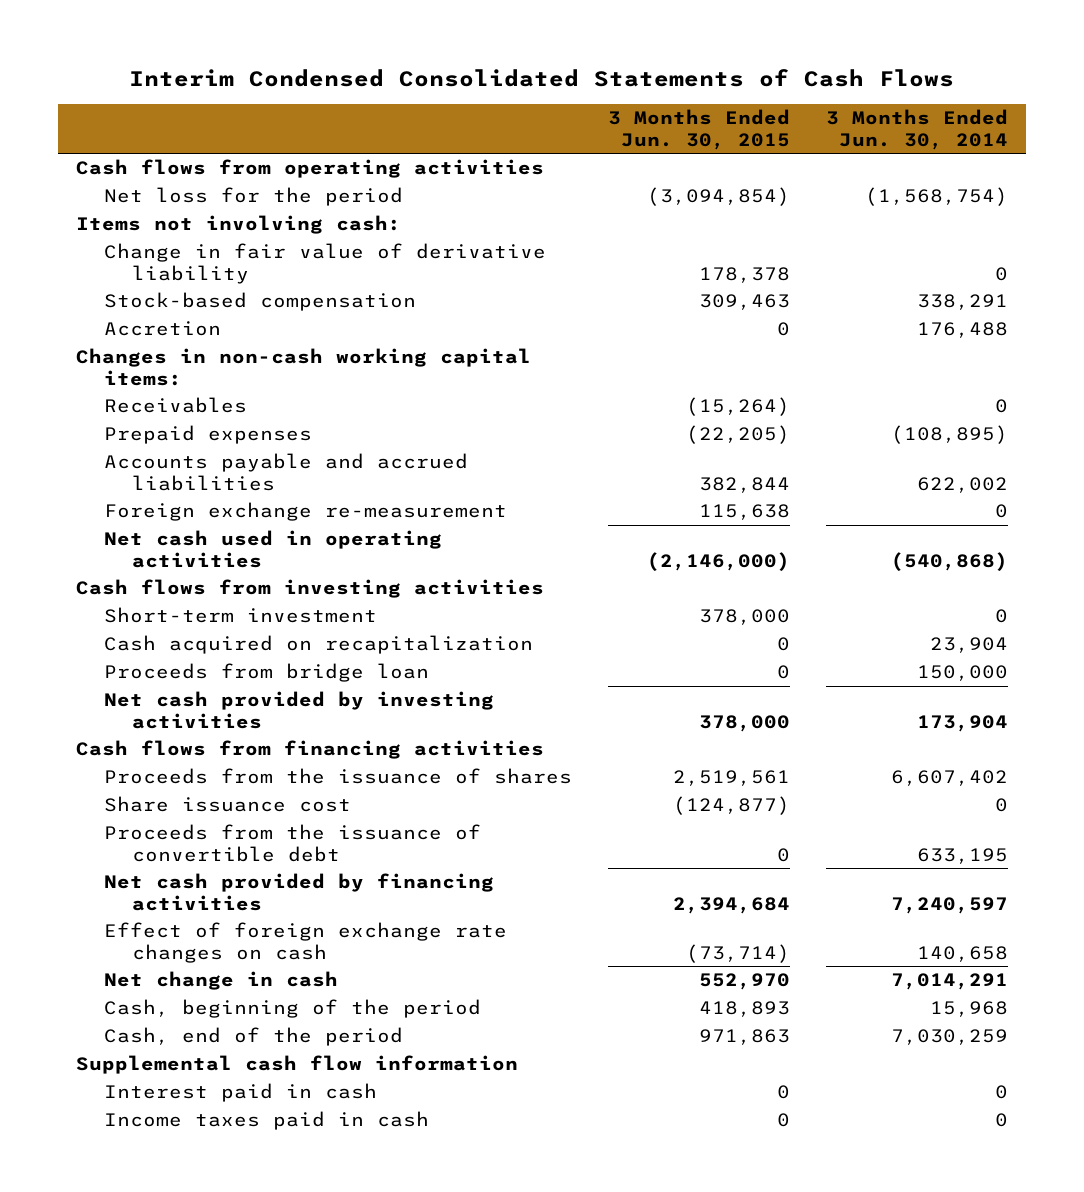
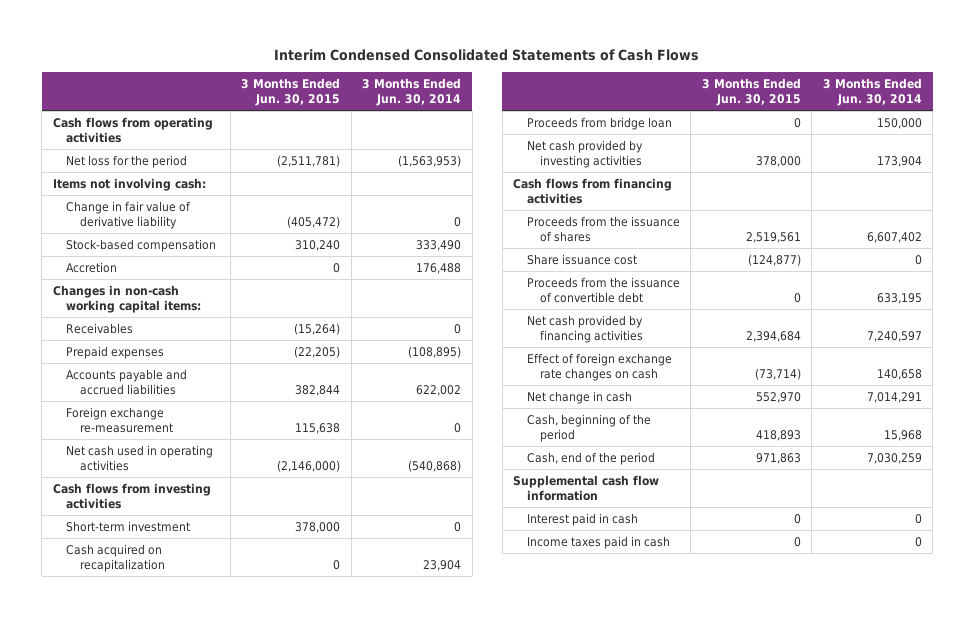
[647,187,791,207] (3,094,854) -> [277,154,341,167] (2,511,781)
[865,187,1009,207] (1,568,754) -> [398,154,462,167] (1,563,953)
[699,266,791,283] 178,378 -> [287,216,341,229] (405,472)
[699,294,791,311] 309,463 -> [295,239,341,251] 310,240
[917,294,1009,311] 338,291 -> [416,239,462,251] 333,490

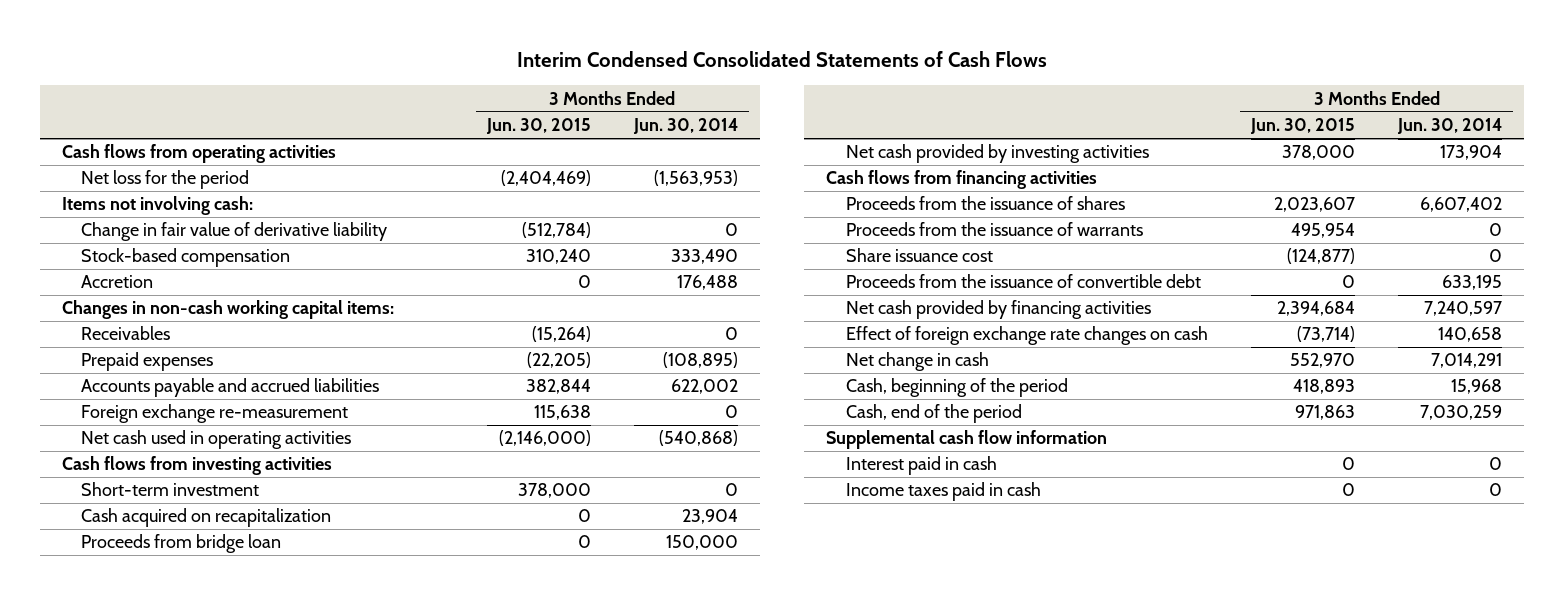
[277,154,341,167] (2,511,781) -> [500,170,591,187] (2,404,469)
[287,216,341,229] (405,472) -> [521,222,591,239] (512,784)
[745,232,801,244] 2,519,561 -> [1273,197,1355,213] 2,023,607
none -> [845,222,1143,237] Proceeds from the issuance of warrants

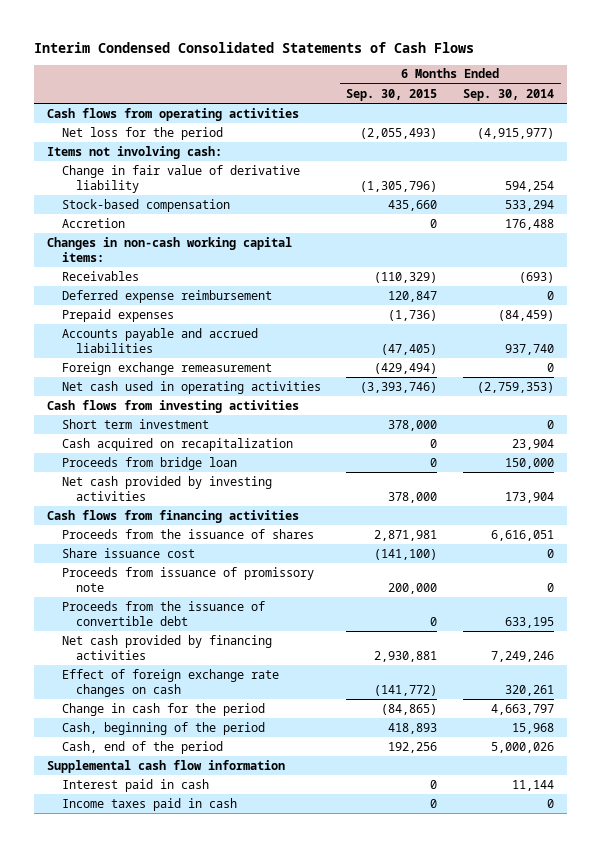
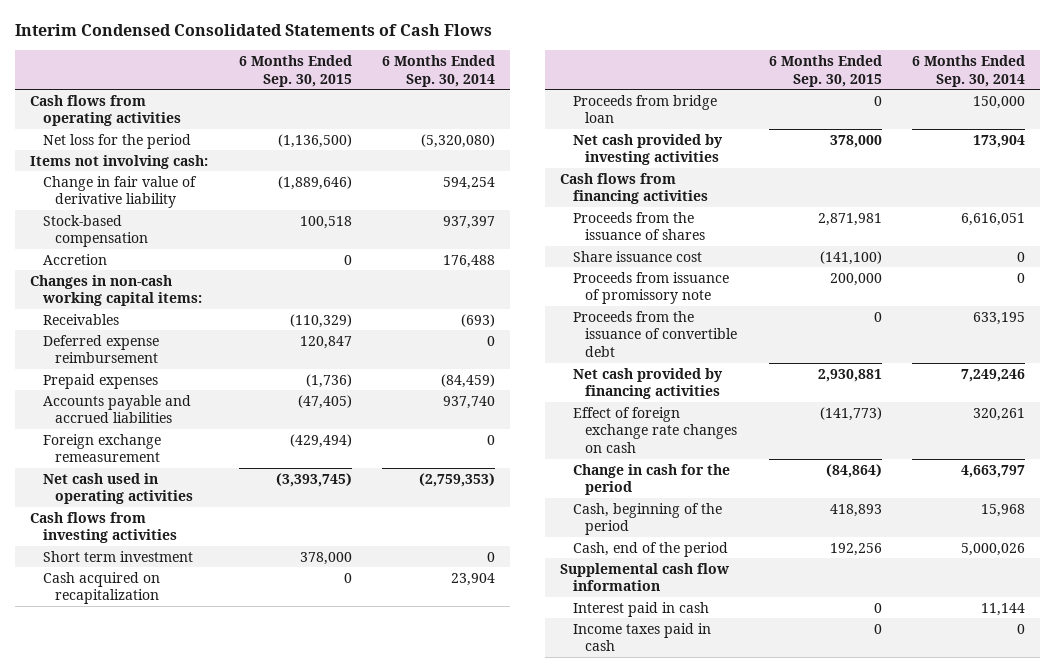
[360,127,438,139] (2,055,493) -> [277,133,352,148] (1,136,500)
[477,127,555,139] (4,915,977) -> [421,133,496,148] (5,320,080)
[360,180,438,192] (1,305,796) -> [277,175,352,190] (1,889,646)
[388,199,438,211] 435,660 -> [299,215,352,229] 100,518
[505,199,555,211] 533,294 -> [443,215,496,229] 937,397
[360,381,438,393] (3,393,746) -> [275,472,352,487] (3,393,745)
[374,684,438,696] (141,772) -> [819,406,882,421] (141,773)
[381,703,438,715] (84,865) -> [825,463,882,478] (84,864)

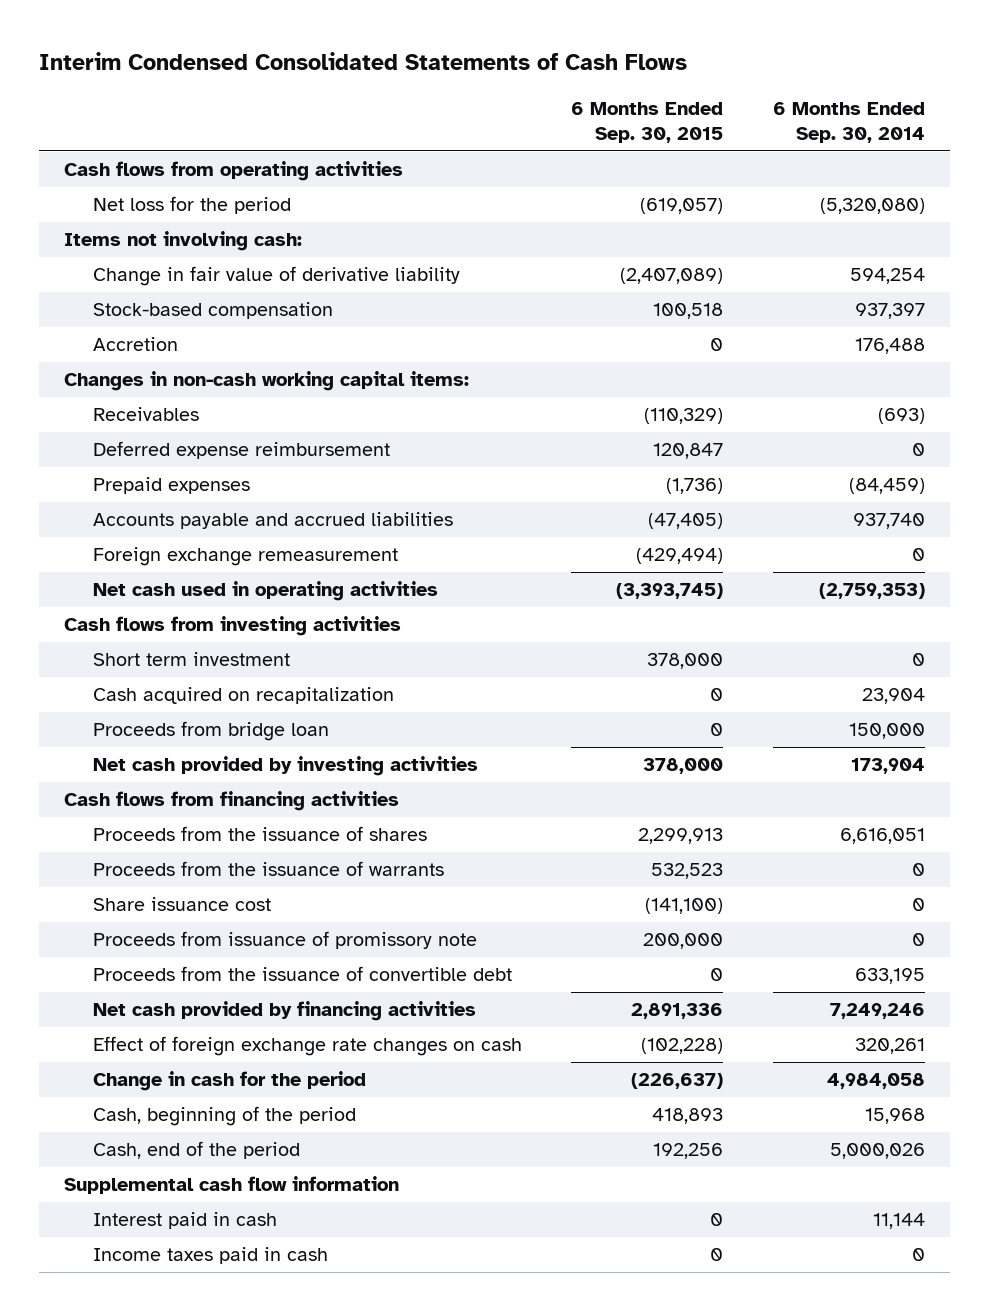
[277,133,352,148] (1,136,500) -> [640,198,724,215] (619,057)
[277,175,352,190] (1,889,646) -> [620,268,724,285] (2,407,089)
[817,212,882,226] 2,871,981 -> [638,828,724,845] 2,299,913
none -> [92,861,444,877] Proceeds from the issuance of warrants
[817,368,882,382] 2,930,881 -> [631,1003,724,1020] 2,891,336
[819,406,882,421] (141,773) -> [641,1038,724,1055] (102,228)
[825,463,882,478] (84,864) -> [631,1073,724,1090] (226,637)
[961,464,1026,478] 4,663,797 -> [826,1073,925,1090] 4,984,058

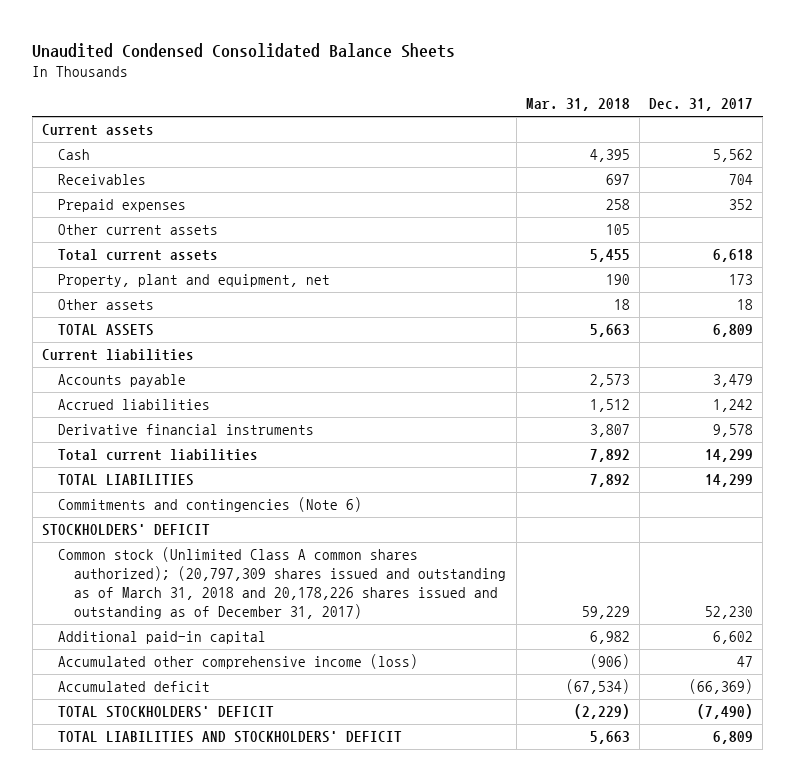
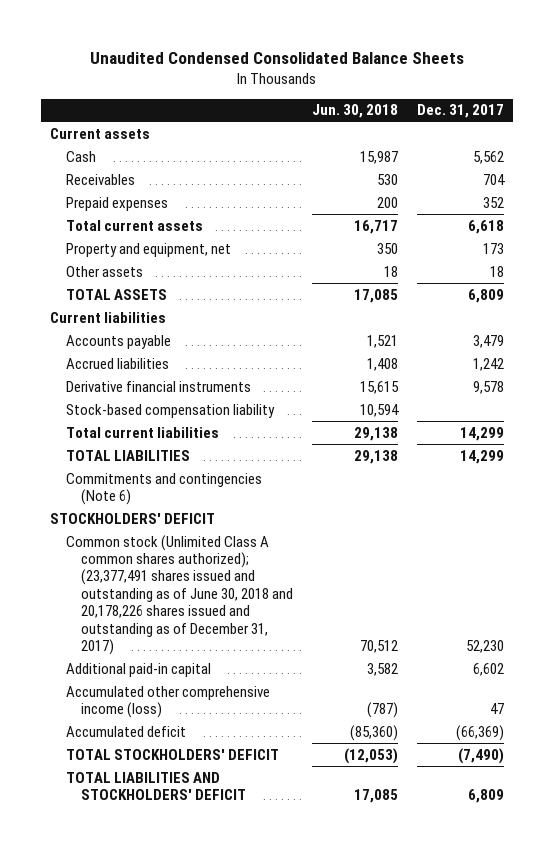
[525,98,630,112] Mar. 31, 2018 -> none
none -> [311,104,398,119] Jun. 30, 2018
[58,224,219,236] Other current assets -> none
[58,274,331,288] Property, plant and equipment, net -> [65,242,231,257] Property and equipment, net
none -> [65,403,275,418] Stock-based compensation liability
[58,547,507,620] Common stock (Unlimited Class A common shares authorized); (20,797,309 shares issued and outstanding as of March 31, 2018 and 20,178,226 shares issued and outstanding as of December 31, 2017) -> [65,534,294,655] Common stock (Unlimited Class A common shares authorized); (23,377,491 shares issued and outstanding as of June 30, 2018 and 20,178,226 shares issued and outstanding as of December 31, 2017)

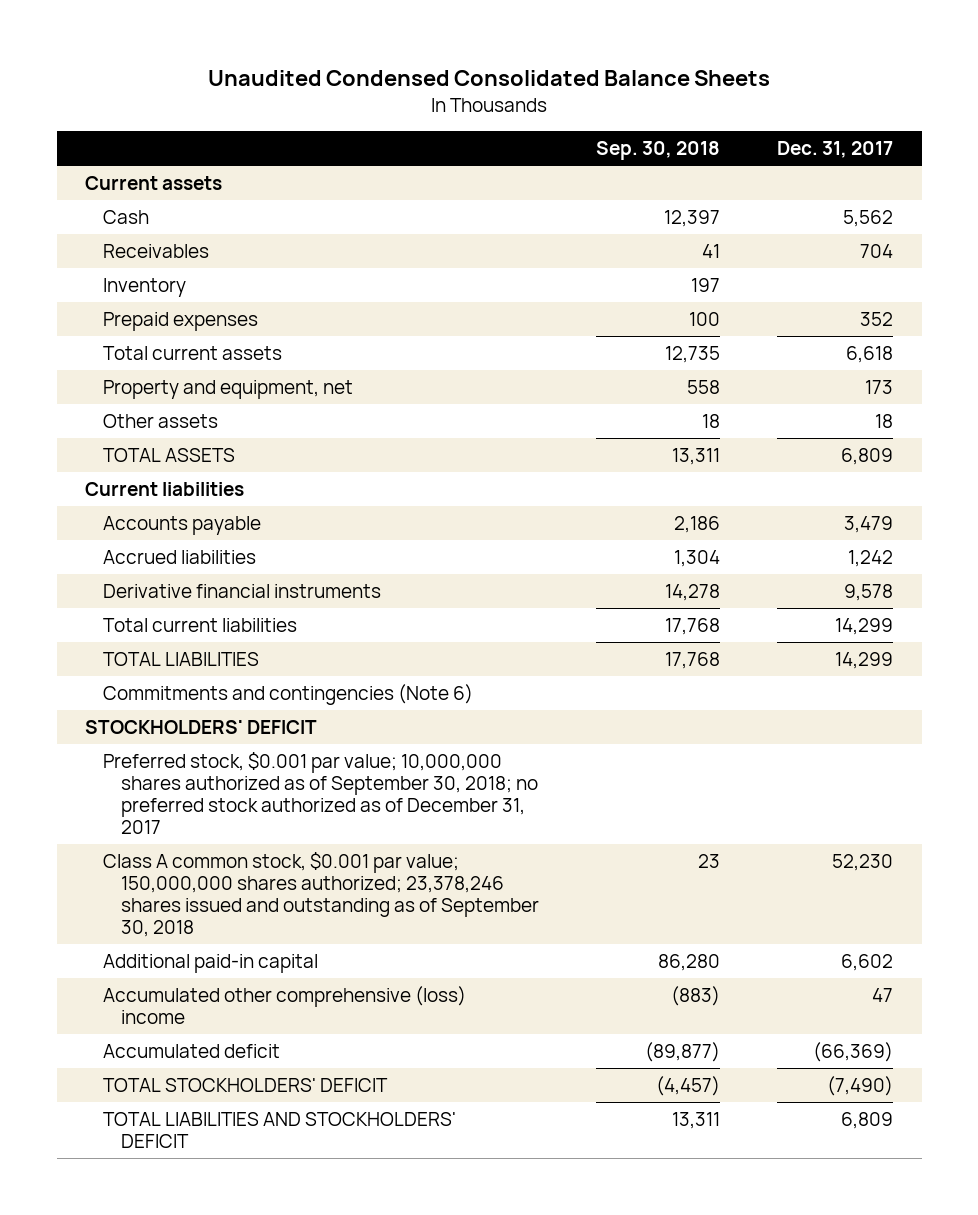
[311,104,398,119] Jun. 30, 2018 -> none
none -> [596,141,721,161] Sep. 30, 2018
none -> [103,278,187,298] Inventory
[65,403,275,418] Stock-based compensation liability -> none
none -> [103,752,539,835] Preferred stock, $0.001 par value; 10,000,000 shares authorized as of September 30, 2018; no preferred stock authorized as of December 31, 2017
[65,534,294,655] Common stock (Unlimited Class A common shares authorized); (23,377,491 shares issued and outstanding as of June 30, 2018 and 20,178,226 shares issued and outstanding as of December 31, 2017) -> [103,852,540,938] Class A common stock, $0.001 par value; 150,000,000 shares authorized; 23,378,246 shares issued and outstanding as of September 30, 2018
[65,685,270,719] Accumulated other comprehensive income (loss) -> [103,986,467,1025] Accumulated other comprehensive (loss) income

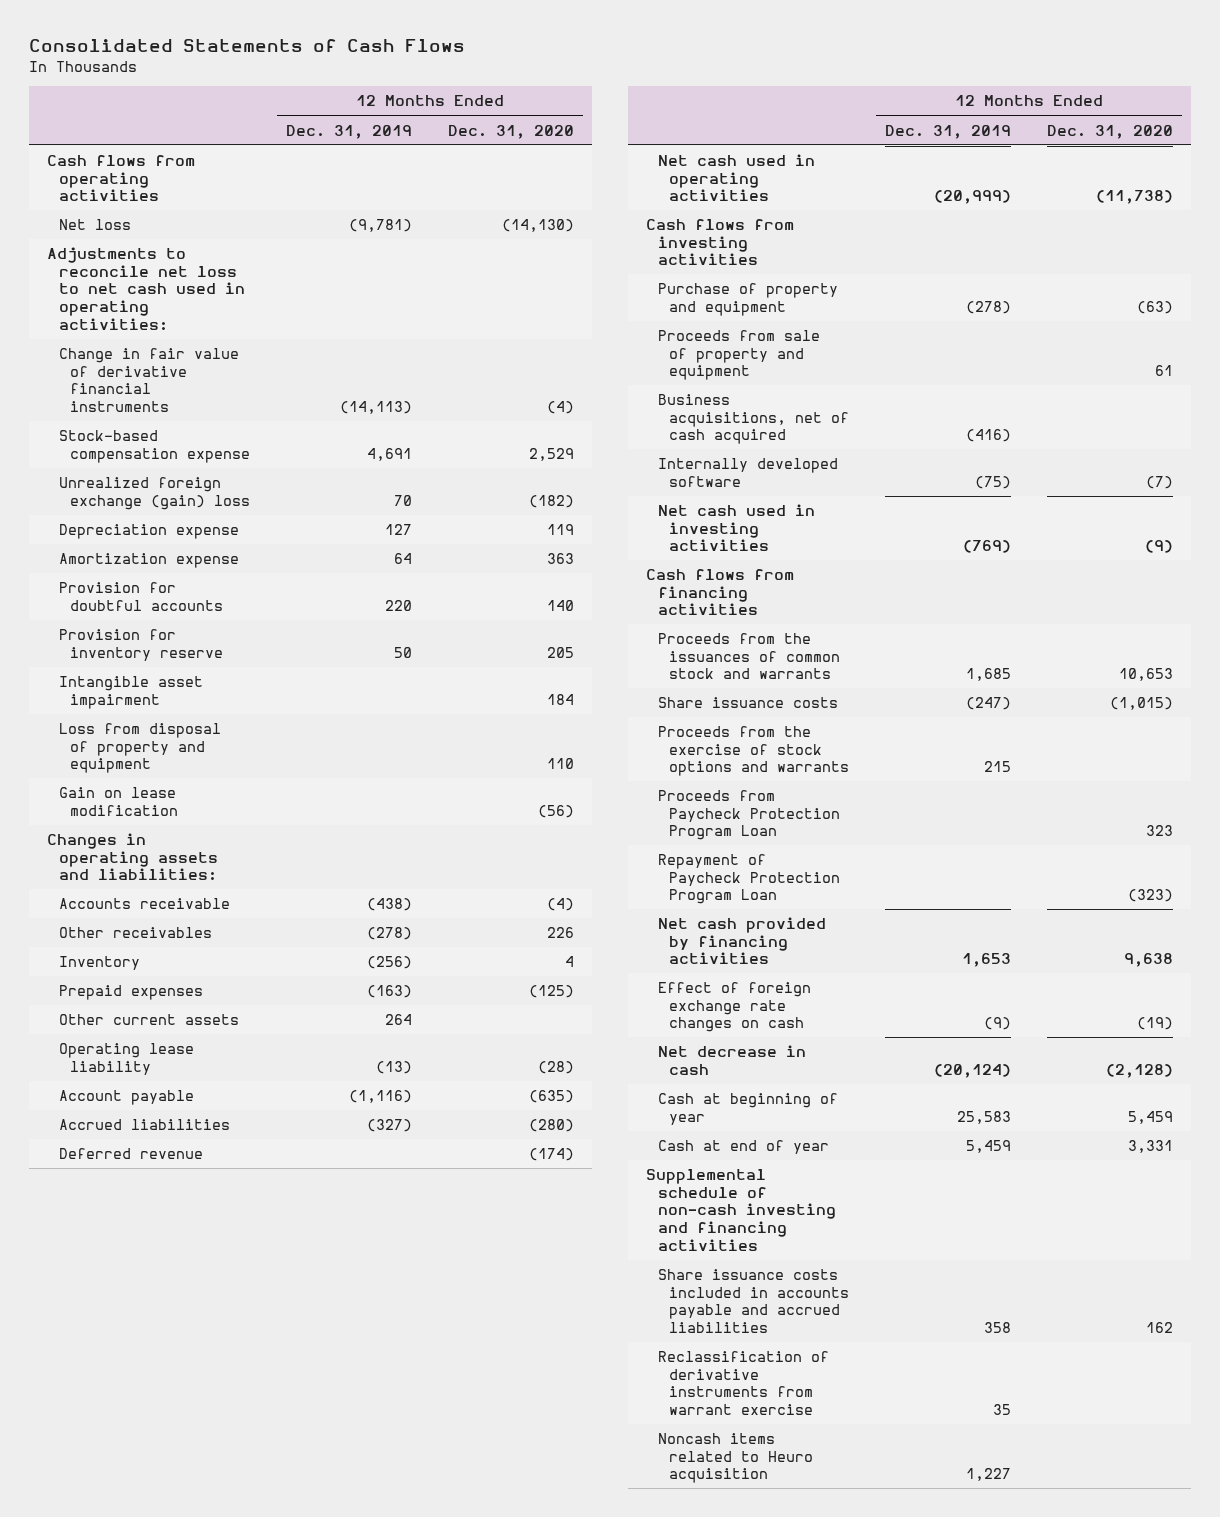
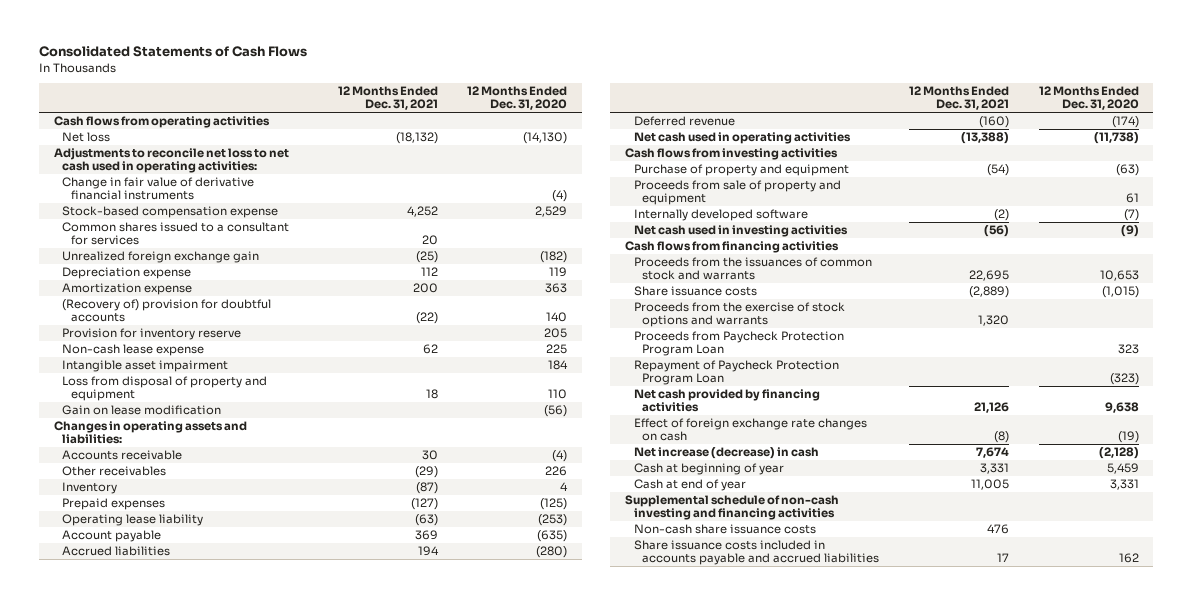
[285,124,412,139] Dec. 31, 2019 -> none
none -> [337,85,438,111] 12 Months Ended Dec. 31, 2021
none -> [62,222,290,246] Common shares issued to a consultant for services
[58,477,251,510] Unrealized foreign exchange (gain) loss -> [62,251,260,264] Unrealized foreign exchange gain
[58,582,224,611] Provision for doubtful accounts -> [62,299,272,323] (Recovery of) provision for doubtful accounts
none -> [62,344,205,357] Non-cash lease expense
[58,1014,239,1026] Other current assets -> none
[537,1060,574,1074] (28) -> [538,514,568,527] (253)
[657,394,850,445] Business acquisitions, net of cash acquired -> none
[657,1045,806,1075] Net decrease in cash -> [633,447,819,460] Net increase (decrease) in cash
none -> [633,524,816,535] Non-cash share issuance costs
[657,1351,829,1416] Reclassification of derivative instruments from warrant exercise -> none
[657,1433,814,1484] Noncash items related to Heuro acquisition -> none

